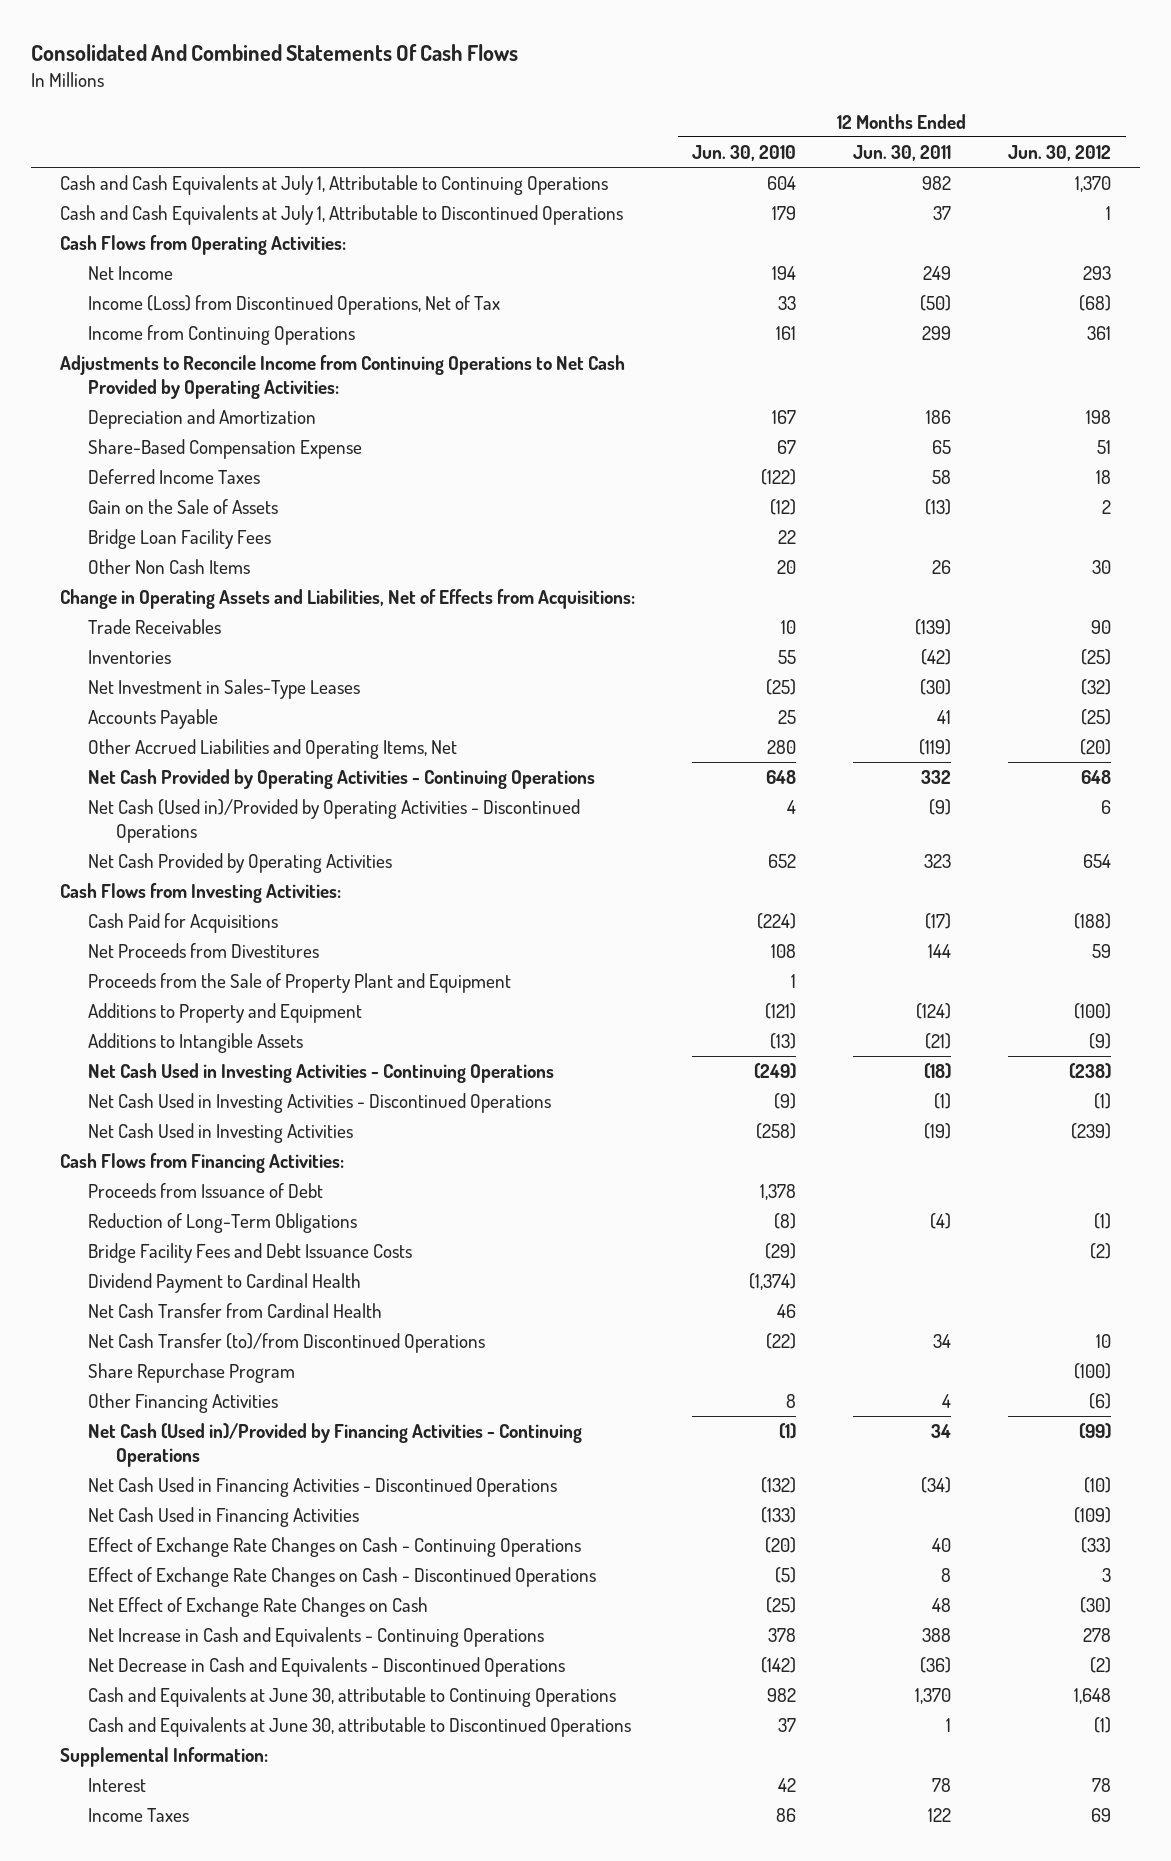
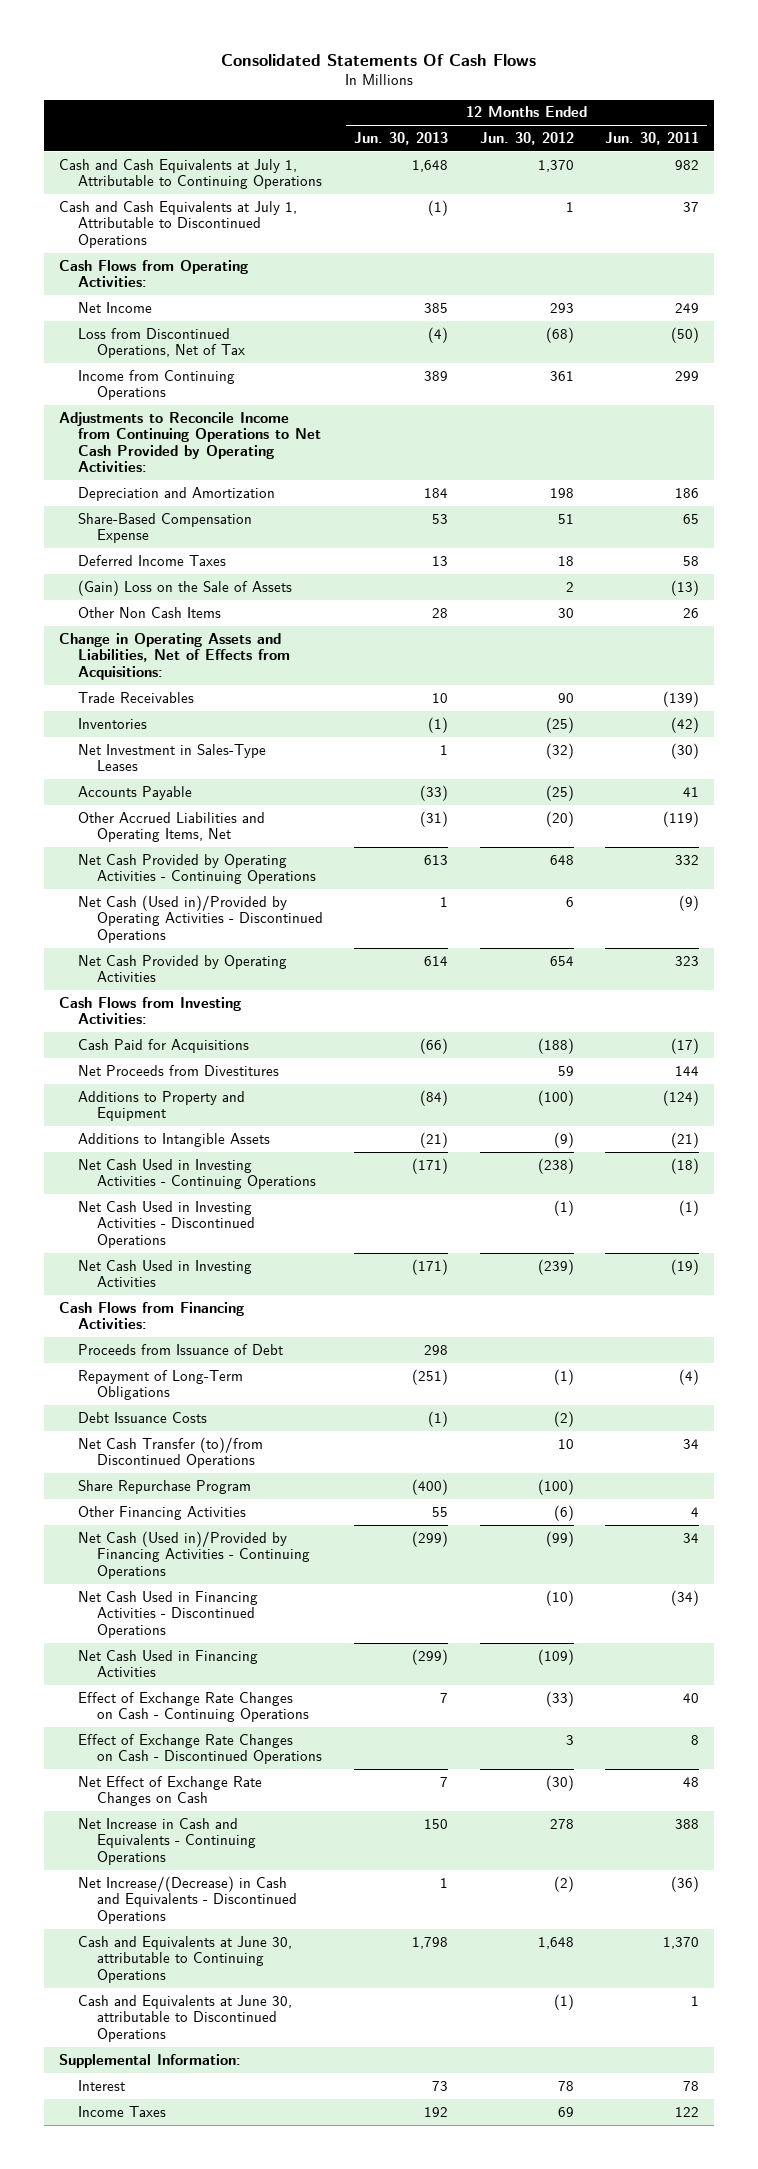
[31,44,519,62] Consolidated And Combined Statements Of Cash Flows -> [221,53,537,66] Consolidated Statements Of Cash Flows
[692,145,797,162] Jun. 30, 2010 -> none
none -> [354,131,449,145] Jun. 30, 2013
[87,295,500,316] Income (Loss) from Discontinued Operations, Net of Tax -> [78,327,246,359] Loss from Discontinued Operations, Net of Tax
[87,529,271,550] Bridge Loan Facility Fees -> none
[87,499,278,515] Gain on the Sale of Assets -> [78,579,293,596] (Gain) Loss on the Sale of Assets
[87,973,511,994] Proceeds from the Sale of Property Plant and Equipment -> none
[87,1243,412,1264] Bridge Facility Fees and Debt Issuance Costs -> none
[87,1273,361,1294] Dividend Payment to Cardinal Health -> none
[87,1303,382,1319] Net Cash Transfer from Cardinal Health -> none
[87,1213,357,1234] Reduction of Long-Term Obligations -> [78,1369,244,1401] Repayment of Long-Term Obligations
none -> [78,1411,208,1423] Debt Issuance Costs
[87,1657,565,1678] Net Decrease in Cash and Equivalents - Discontinued Operations -> [78,1875,298,1924] Net Increase/(Decrease) in Cash and Equivalents - Discontinued Operations

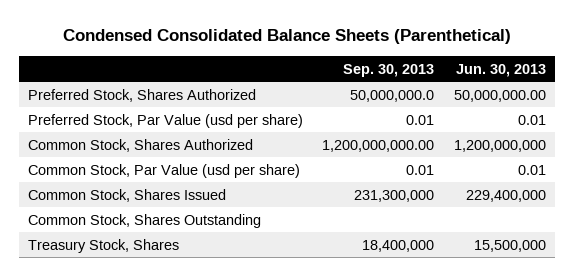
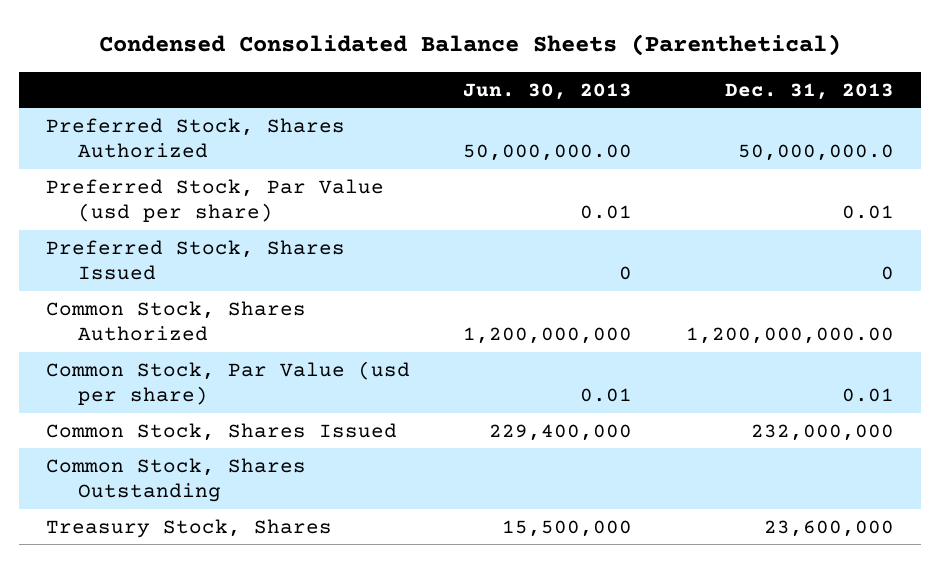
[343,63,435,77] Sep. 30, 2013 -> none
none -> [724,82,894,100] Dec. 31, 2013
none -> [45,239,345,281] Preferred Stock, Shares Issued

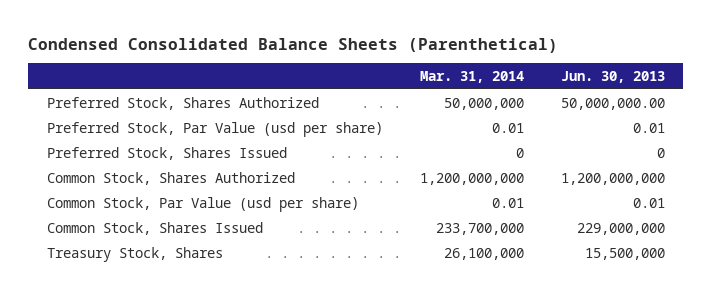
[724,82,894,100] Dec. 31, 2013 -> none
none -> [419,71,524,84] Mar. 31, 2014
[45,457,306,503] Common Stock, Shares Outstanding -> none
[489,423,633,441] 229,400,000 -> [576,222,665,235] 229,000,000

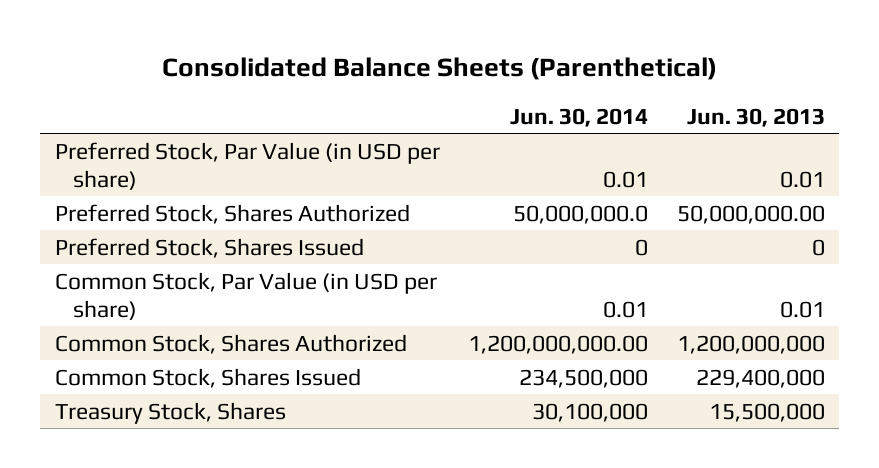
[28,37,559,53] Condensed Consolidated Balance Sheets (Parenthetical) -> [161,57,717,81] Consolidated Balance Sheets (Parenthetical)
[419,71,524,84] Mar. 31, 2014 -> none
none -> [510,107,649,127] Jun. 30, 2014
none -> [54,141,440,190] Preferred Stock, Par Value (in USD per share)
[46,121,383,137] Preferred Stock, Par Value (usd per share) -> none
none -> [54,271,437,320] Common Stock, Par Value (in USD per share)
[46,196,359,212] Common Stock, Par Value (usd per share) -> none
[576,222,665,235] 229,000,000 -> [695,368,825,388] 229,400,000

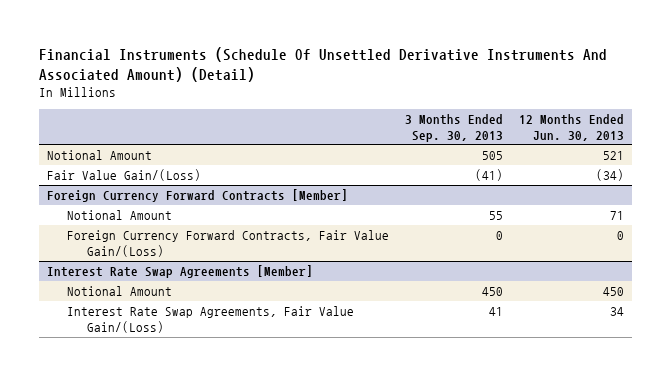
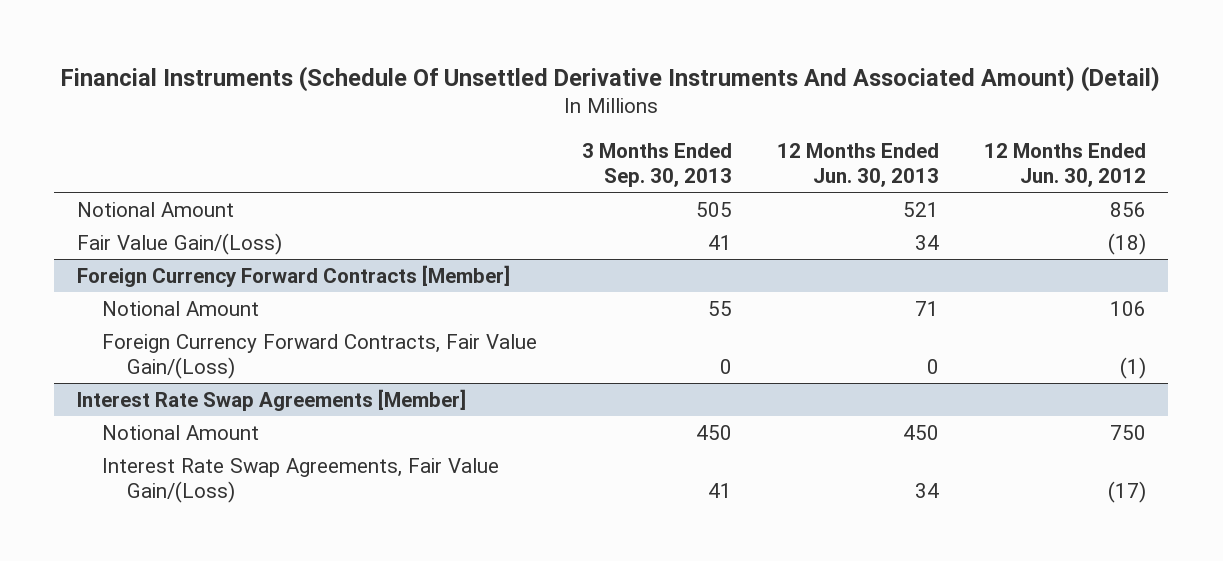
none -> [983,142,1146,187] 12 Months Ended Jun. 30, 2012
[475,168,504,181] (41) -> [708,234,733,250] 41
[596,168,625,181] (34) -> [914,234,939,250] 34

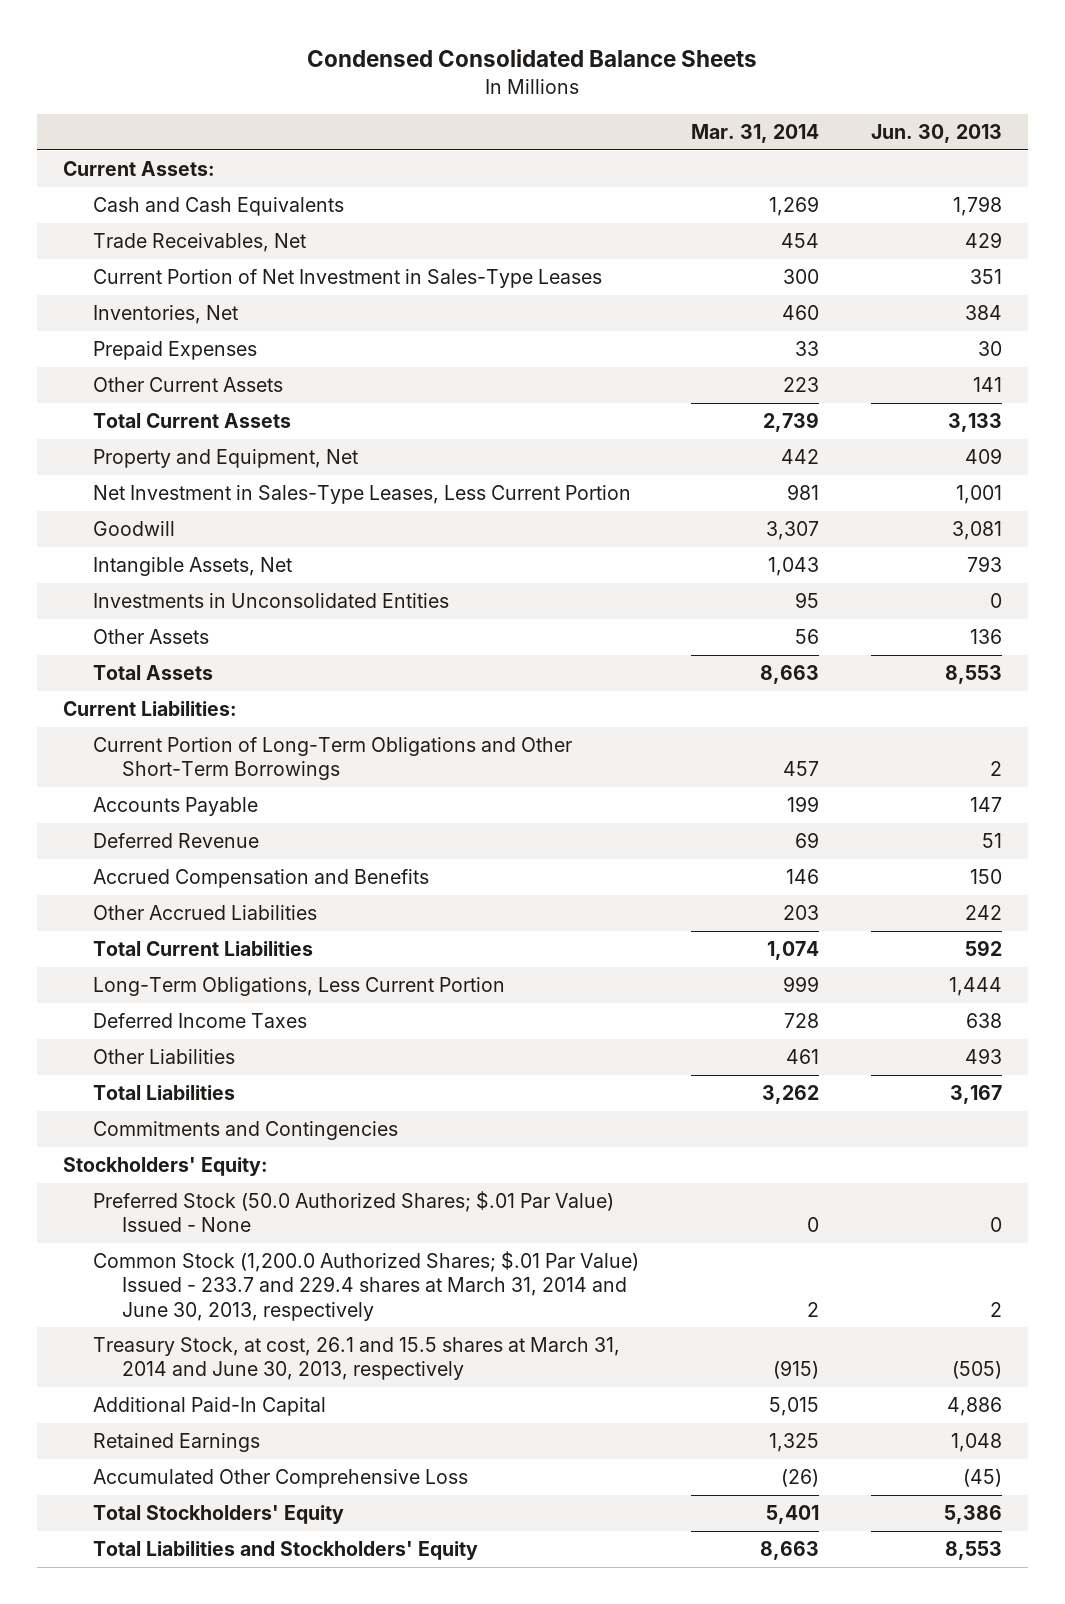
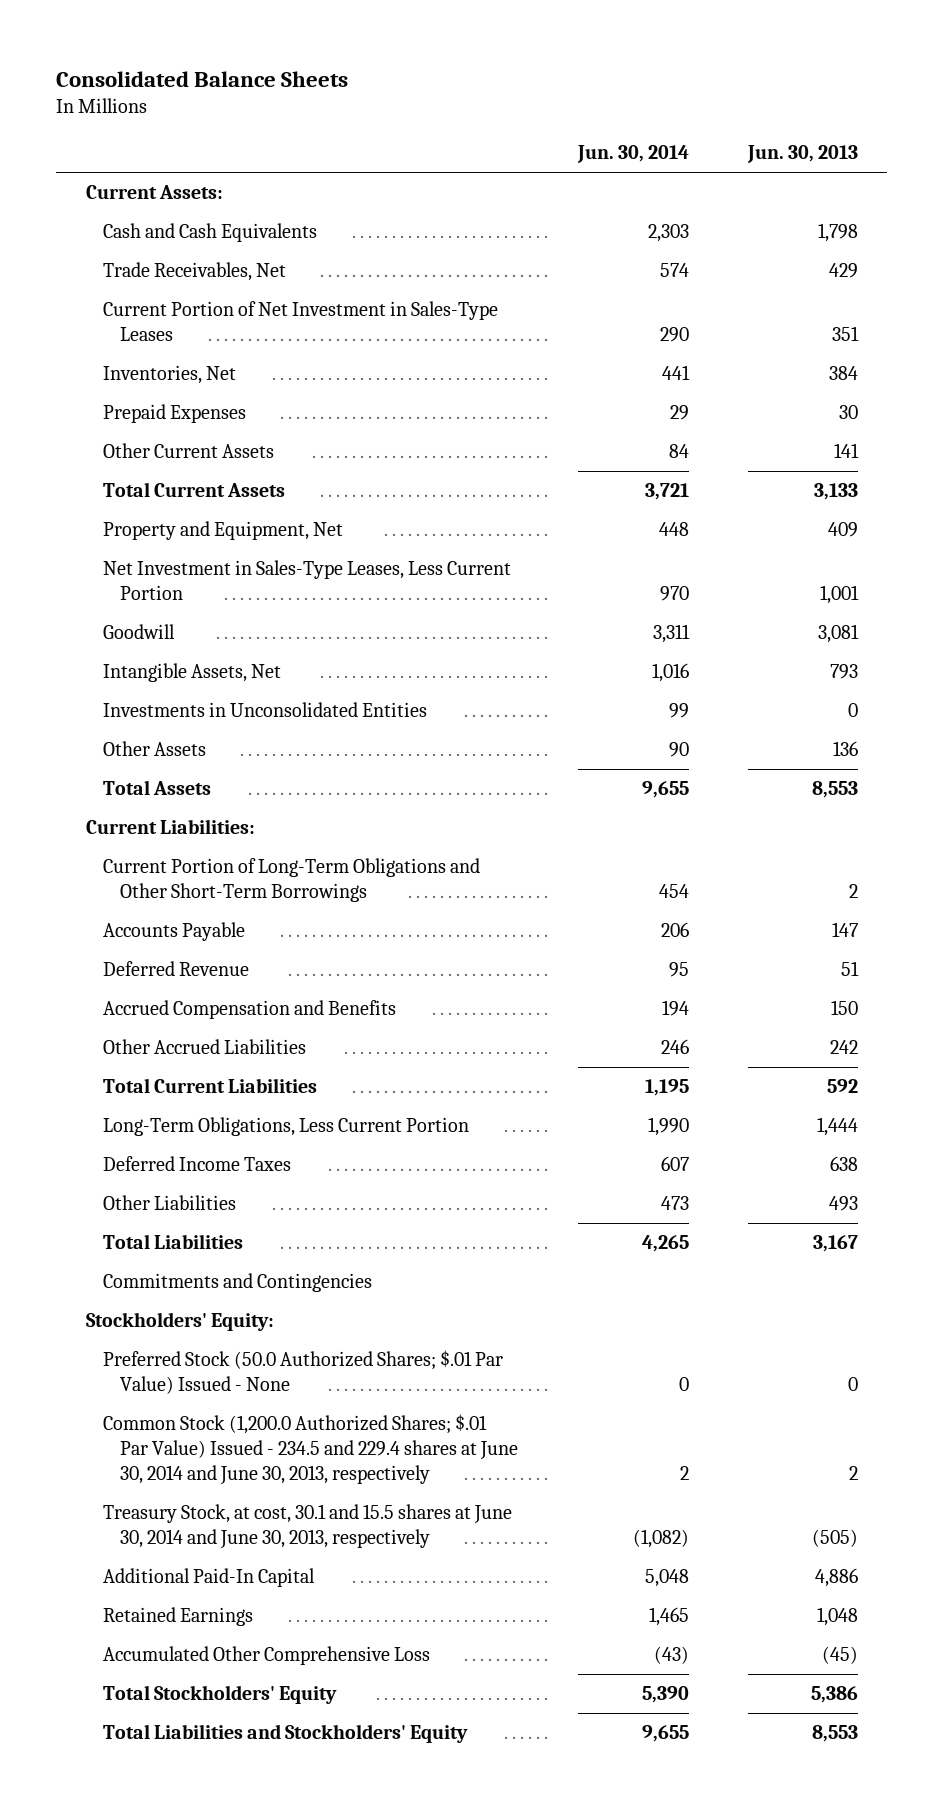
[307,49,758,68] Condensed Consolidated Balance Sheets -> [55,70,348,87] Consolidated Balance Sheets
[690,123,819,143] Mar. 31, 2014 -> none
none -> [576,145,689,164] Jun. 30, 2014
[92,1251,639,1321] Common Stock (1,200.0 Authorized Shares; $.01 Par Value) Issued - 233.7 and 229.4 shares at March 31, 2014 and June 30, 2013, respectively -> [102,1414,519,1486] Common Stock (1,200.0 Authorized Shares; $.01 Par Value) Issued - 234.5 and 229.4 shares at June 30, 2014 and June 30, 2013, respectively
[92,1337,620,1381] Treasury Stock, at cost, 26.1 and 15.5 shares at March 31, 2014 and June 30, 2013, respectively -> [102,1504,512,1550] Treasury Stock, at cost, 30.1 and 15.5 shares at June 30, 2014 and June 30, 2013, respectively

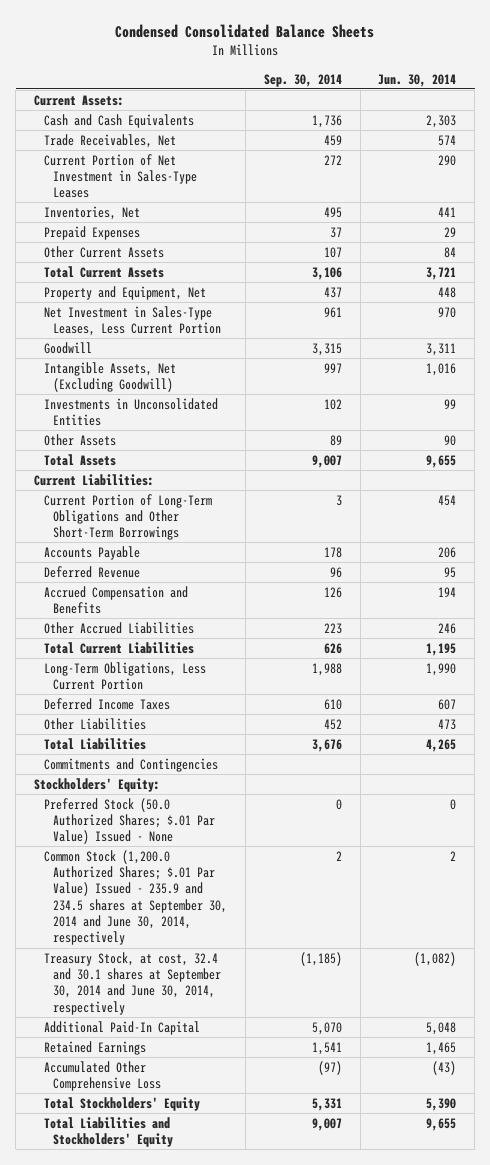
[55,70,348,87] Consolidated Balance Sheets -> [115,23,375,38] Condensed Consolidated Balance Sheets
[746,145,858,164] Jun. 30, 2013 -> none
none -> [263,73,342,87] Sep. 30, 2014
[102,663,281,683] Intangible Assets, Net -> [43,361,176,392] Intangible Assets, Net (Excluding Goodwill)
[102,1414,519,1486] Common Stock (1,200.0 Authorized Shares; $.01 Par Value) Issued - 234.5 and 229.4 shares at June 30, 2014 and June 30, 2013, respectively -> [43,849,228,946] Common Stock (1,200.0 Authorized Shares; $.01 Par Value) Issued - 235.9 and 234.5 shares at September 30, 2014 and June 30, 2014, respectively
[102,1504,512,1550] Treasury Stock, at cost, 30.1 and 15.5 shares at June 30, 2014 and June 30, 2013, respectively -> [43,951,222,1015] Treasury Stock, at cost, 32.4 and 30.1 shares at September 30, 2014 and June 30, 2014, respectively

